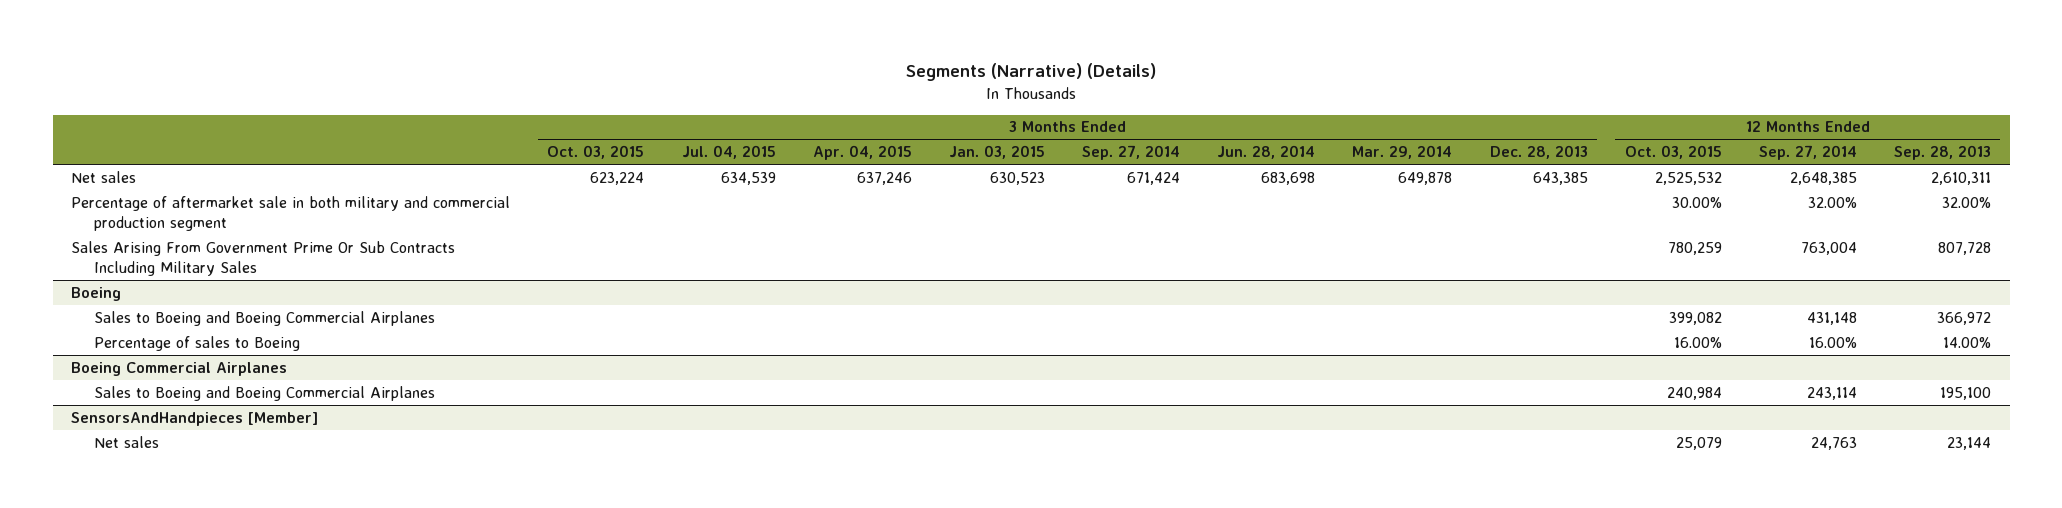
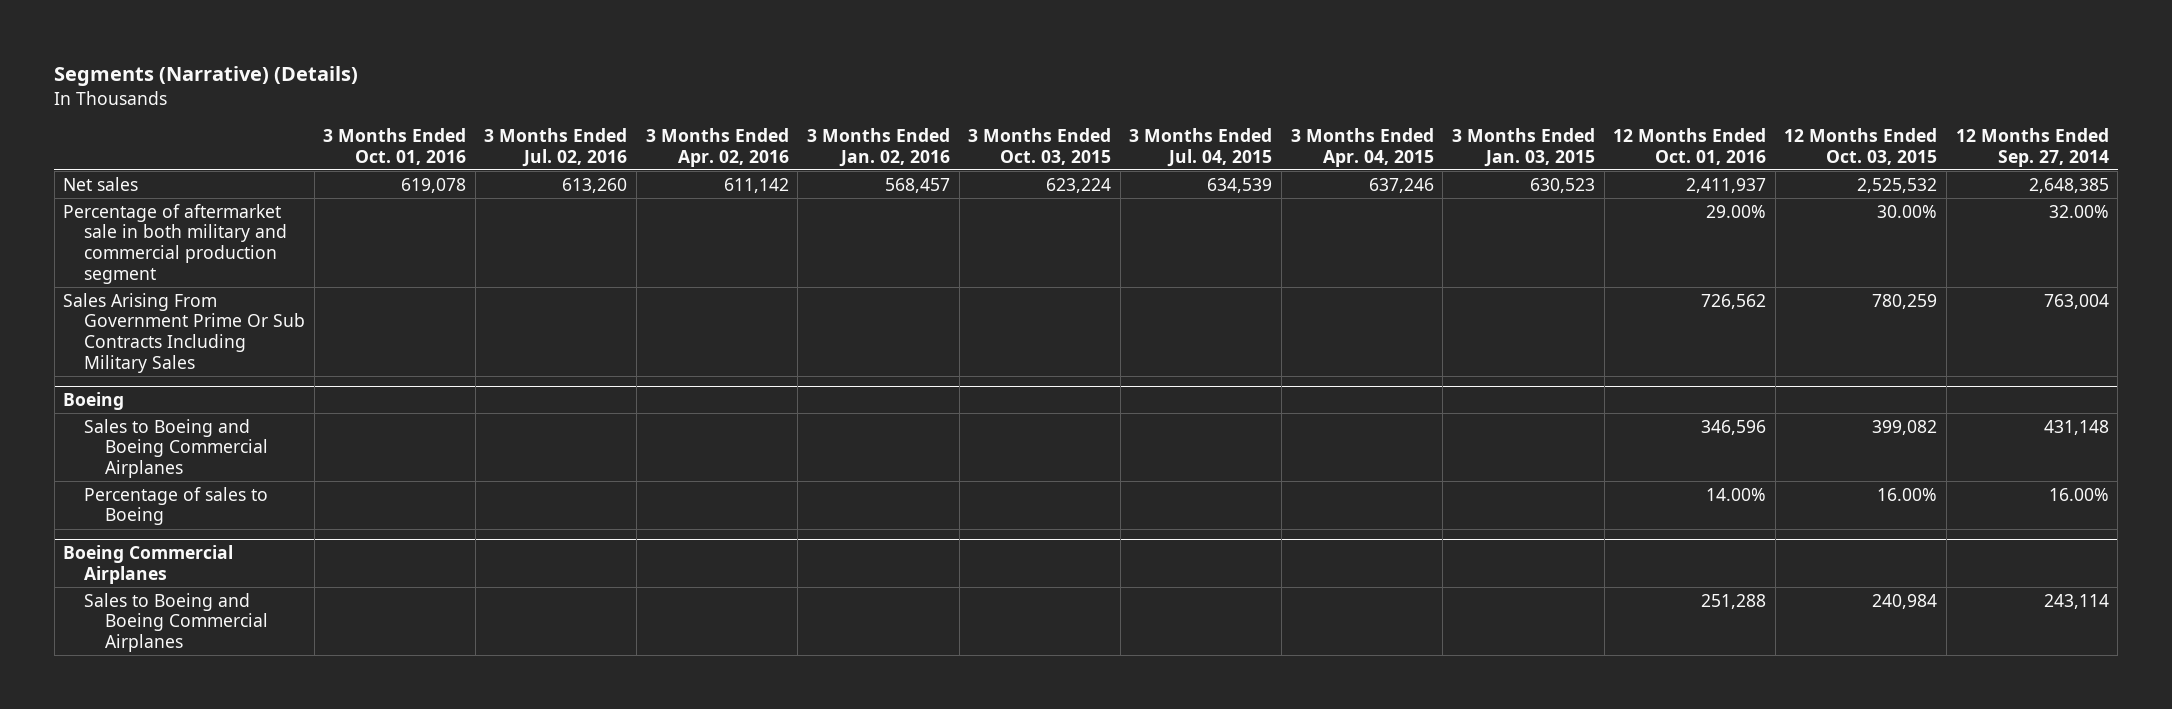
[1082,145,1181,161] Sep. 27, 2014 -> none
[1217,145,1316,160] Jun. 28, 2014 -> none
[1352,145,1453,160] Mar. 29, 2014 -> none
[1489,145,1588,160] Dec. 28, 2013 -> none
[1894,145,1992,161] Sep. 28, 2013 -> none
none -> [323,127,467,165] 3 Months Ended Oct. 01, 2016
none -> [484,127,628,167] 3 Months Ended Jul. 02, 2016
none -> [645,127,789,167] 3 Months Ended Apr. 02, 2016
none -> [806,127,950,167] 3 Months Ended Jan. 02, 2016
none -> [1613,127,1767,165] 12 Months Ended Oct. 01, 2016
[71,411,319,426] SensorsAndHandpieces [Member] -> none
[94,435,160,448] Net sales -> none

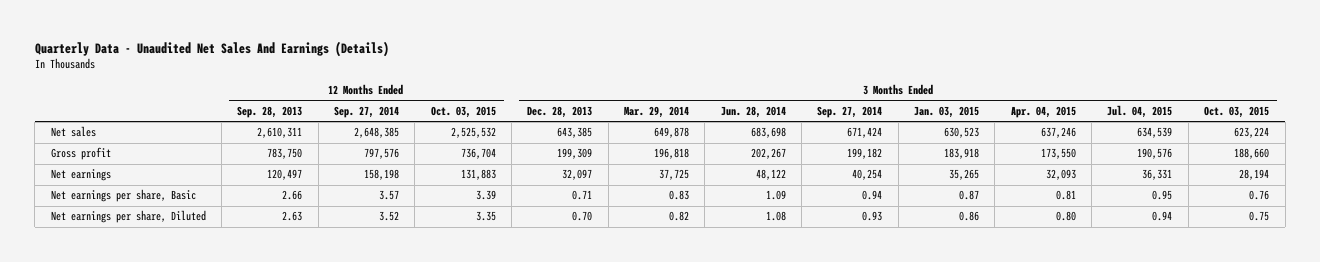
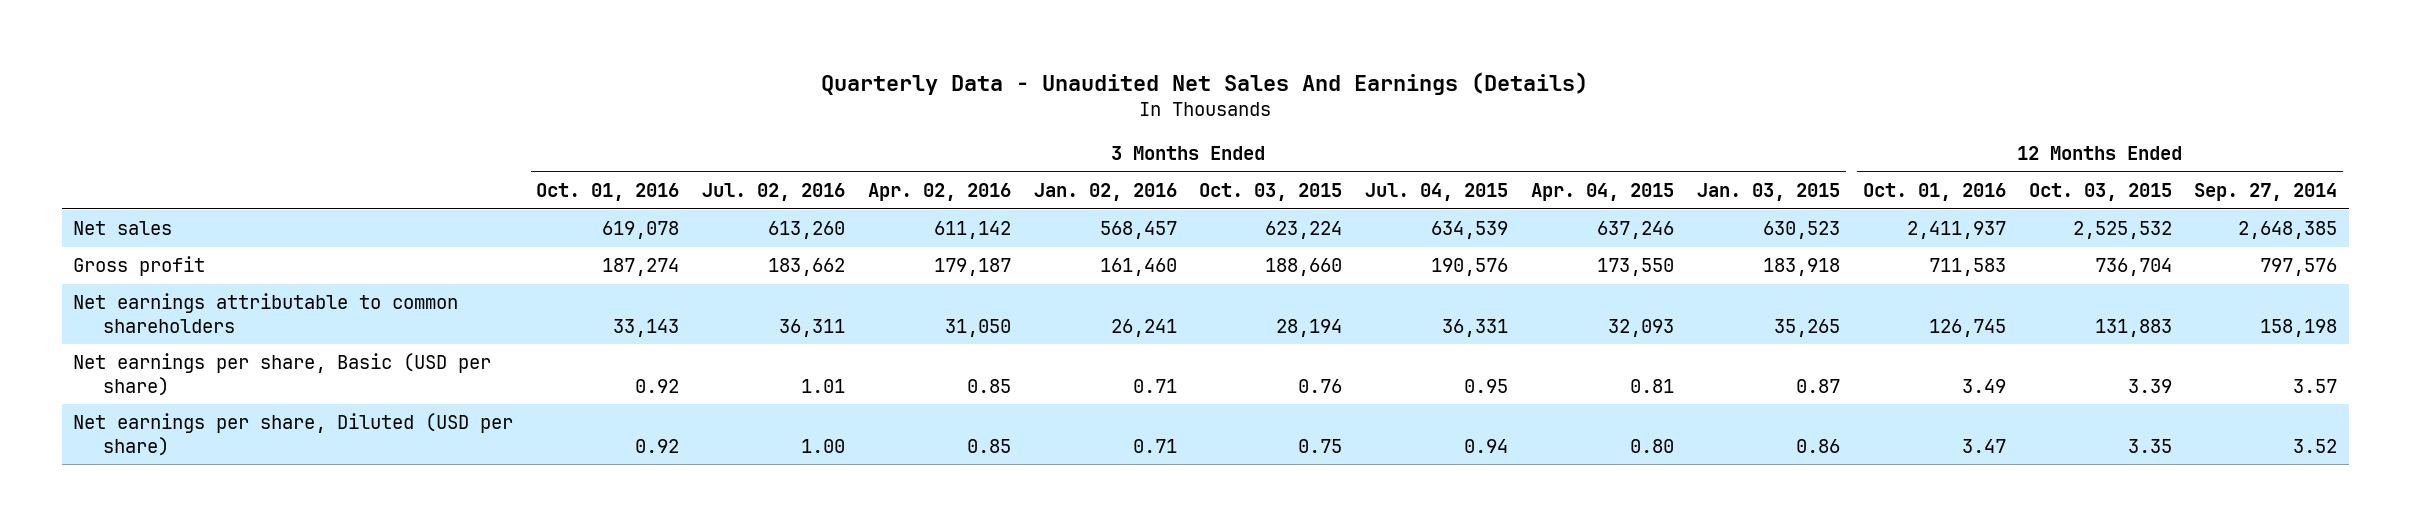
[237,105,303,118] Sep. 28, 2013 -> none
[527,105,593,118] Dec. 28, 2013 -> none
[624,105,690,118] Mar. 29, 2014 -> none
[720,105,786,118] Jun. 28, 2014 -> none
[817,105,883,118] Sep. 27, 2014 -> none
none -> [536,183,680,202] Oct. 01, 2016
none -> [702,183,846,202] Jul. 02, 2016
none -> [867,183,1011,202] Apr. 02, 2016
none -> [1033,183,1177,202] Jan. 02, 2016
none -> [1862,183,2006,202] Oct. 01, 2016
[50,169,111,182] Net earnings -> [73,293,459,333] Net earnings attributable to common shareholders
[50,189,196,203] Net earnings per share, Basic -> [73,353,492,396] Net earnings per share, Basic (USD per share)
[50,210,206,224] Net earnings per share, Diluted -> [73,413,514,456] Net earnings per share, Diluted (USD per share)

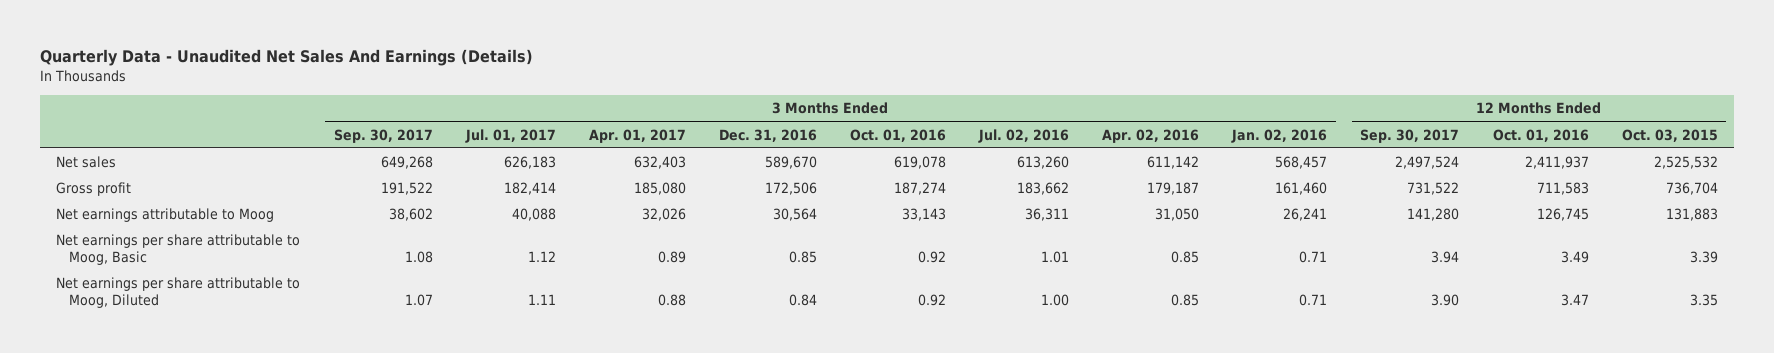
[1199,183,1343,202] Oct. 03, 2015 -> none
[1365,183,1509,202] Jul. 04, 2015 -> none
[1531,183,1675,202] Apr. 04, 2015 -> none
[1696,183,1840,202] Jan. 03, 2015 -> none
[2194,183,2338,202] Sep. 27, 2014 -> none
none -> [333,128,433,143] Sep. 30, 2017
none -> [464,128,556,143] Jul. 01, 2017
none -> [588,128,686,143] Apr. 01, 2017
none -> [718,128,817,142] Dec. 31, 2016
none -> [1360,128,1460,143] Sep. 30, 2017
[73,293,459,333] Net earnings attributable to common shareholders -> [56,208,275,223] Net earnings attributable to Moog
[73,353,492,396] Net earnings per share, Basic (USD per share) -> [56,234,301,266] Net earnings per share attributable to Moog, Basic
[73,413,514,456] Net earnings per share, Diluted (USD per share) -> [56,277,301,309] Net earnings per share attributable to Moog, Diluted

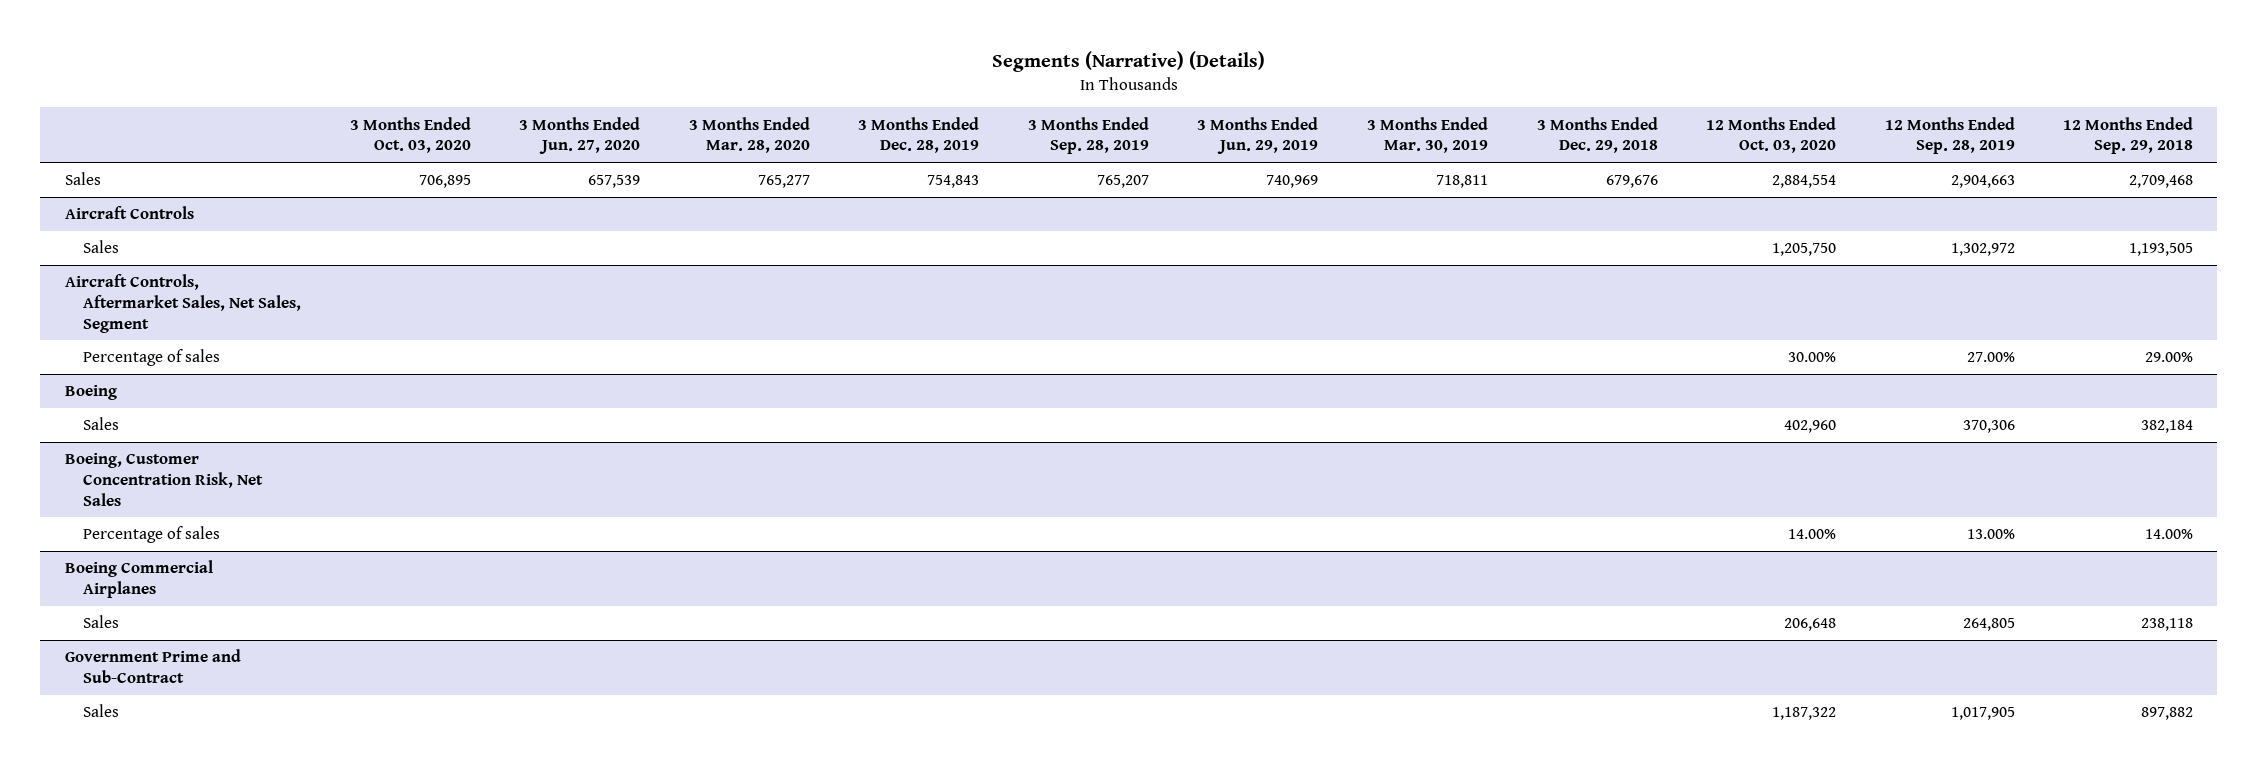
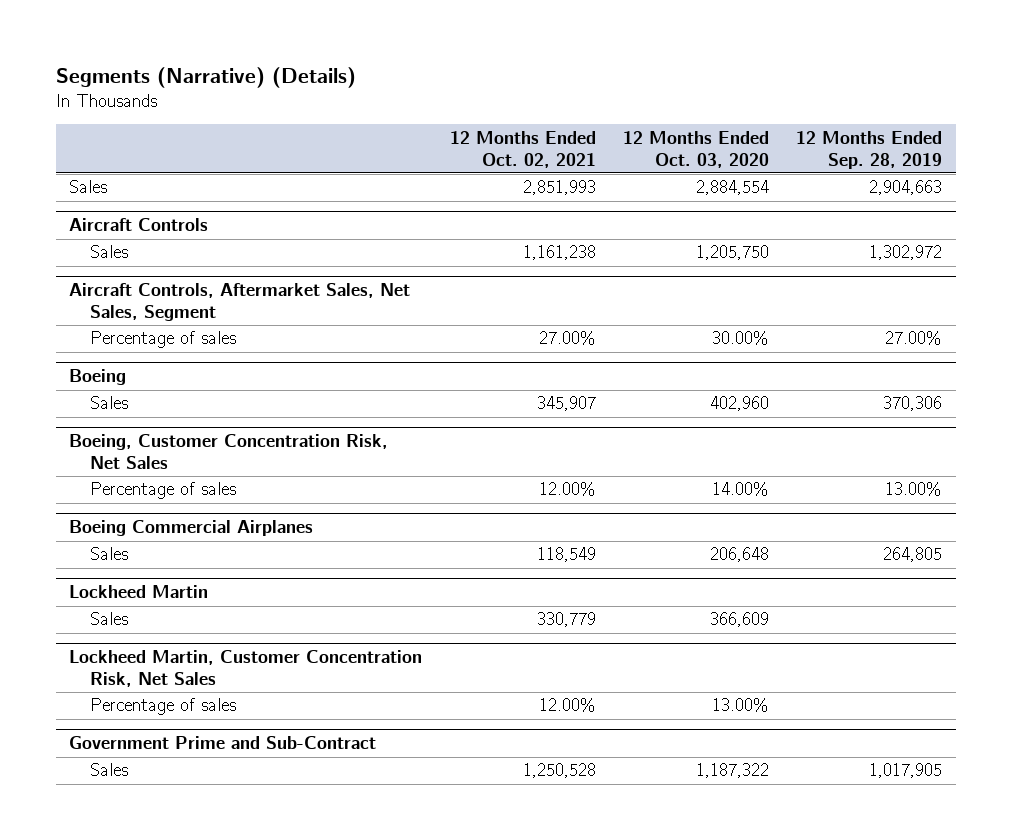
[349,116,471,154] 3 Months Ended Oct. 03, 2020 -> none
[519,116,641,155] 3 Months Ended Jun. 27, 2020 -> none
[688,116,810,154] 3 Months Ended Mar. 28, 2020 -> none
[858,116,980,154] 3 Months Ended Dec. 28, 2019 -> none
[1027,116,1149,155] 3 Months Ended Sep. 28, 2019 -> none
[1197,116,1319,155] 3 Months Ended Jun. 29, 2019 -> none
[1367,116,1489,154] 3 Months Ended Mar. 30, 2019 -> none
[1536,116,1658,154] 3 Months Ended Dec. 29, 2018 -> none
[2063,116,2194,155] 12 Months Ended Sep. 29, 2018 -> none
none -> [449,130,596,168] 12 Months Ended Oct. 02, 2021
none -> [69,585,209,599] Lockheed Martin
none -> [89,612,128,626] Sales
none -> [69,650,423,688] Lockheed Martin, Customer Concentration Risk, Net Sales
none -> [89,698,236,716] Percentage of sales

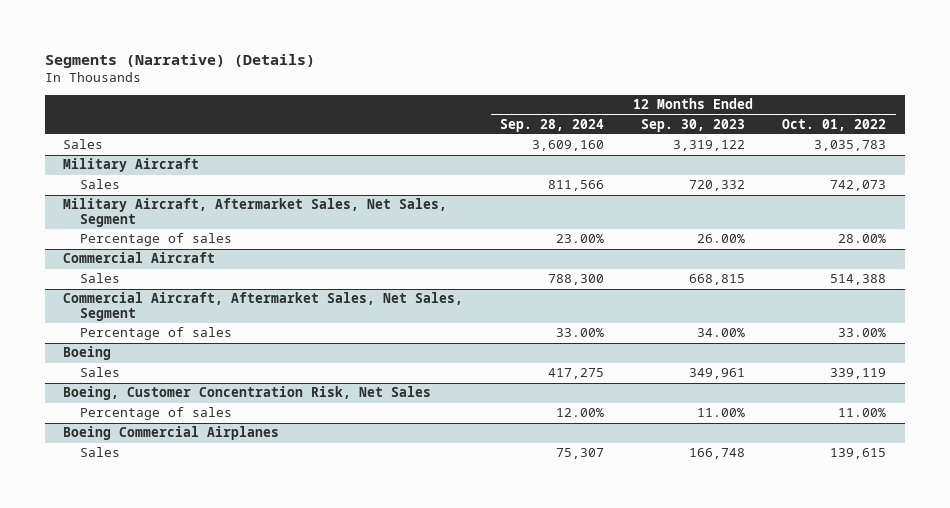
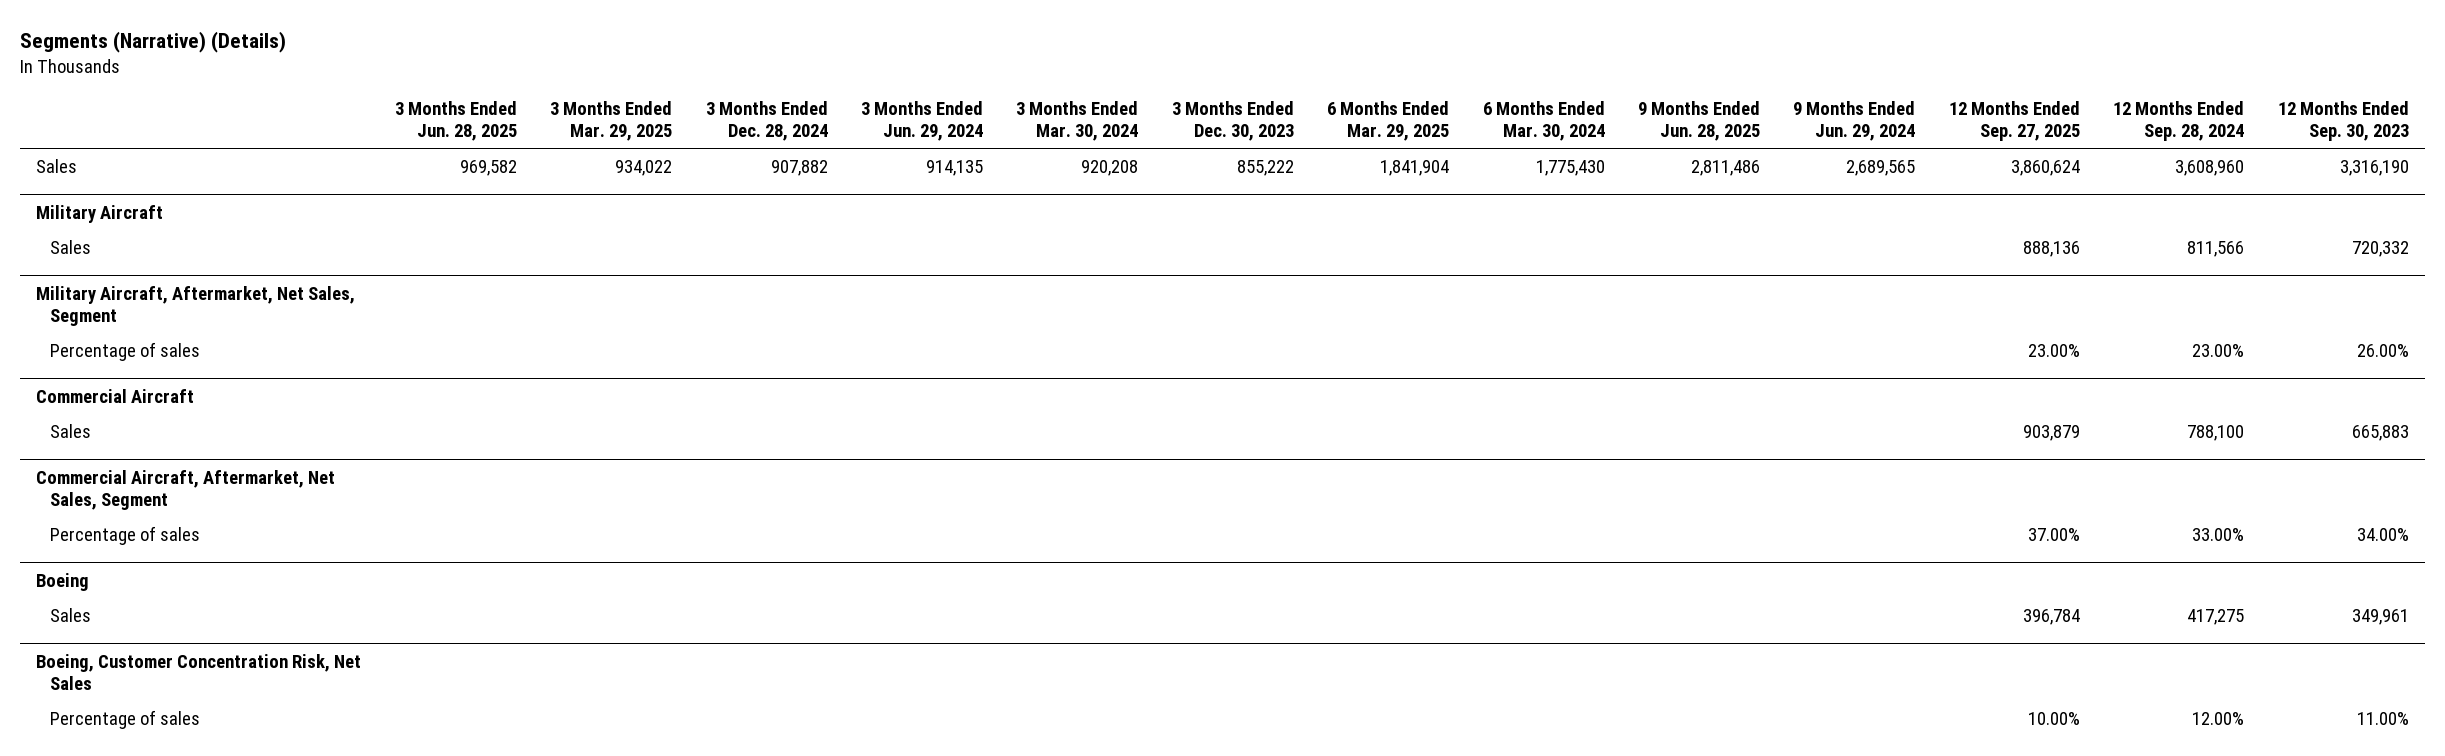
[782,118,887,131] Oct. 01, 2022 -> none
none -> [394,101,517,142] 3 Months Ended Jun. 28, 2025
none -> [550,101,673,142] 3 Months Ended Mar. 29, 2025
none -> [705,101,828,142] 3 Months Ended Dec. 28, 2024
none -> [860,101,983,142] 3 Months Ended Jun. 29, 2024
none -> [1016,101,1139,142] 3 Months Ended Mar. 30, 2024
none -> [1171,101,1294,142] 3 Months Ended Dec. 30, 2023
none -> [1327,101,1450,142] 6 Months Ended Mar. 29, 2025
none -> [1482,101,1605,142] 6 Months Ended Mar. 30, 2024
none -> [1638,101,1761,142] 9 Months Ended Jun. 28, 2025
none -> [1793,101,1916,142] 9 Months Ended Jun. 29, 2024
none -> [1948,101,2080,142] 12 Months Ended Sep. 27, 2025
[532,140,605,152] 3,609,160 -> [2175,160,2245,177] 3,608,960
[673,140,746,152] 3,319,122 -> [2339,160,2409,177] 3,316,190
[63,198,448,228] Military Aircraft, Aftermarket Sales, Net Sales, Segment -> [36,286,356,326] Military Aircraft, Aftermarket, Net Sales, Segment
[548,274,605,286] 788,300 -> [2187,425,2245,442] 788,100
[689,274,746,286] 668,815 -> [2351,425,2409,442] 665,883
[63,292,464,322] Commercial Aircraft, Aftermarket Sales, Net Sales, Segment -> [36,470,336,510] Commercial Aircraft, Aftermarket, Net Sales, Segment
[63,426,280,441] Boeing Commercial Airplanes -> none
[79,447,120,458] Sales -> none

